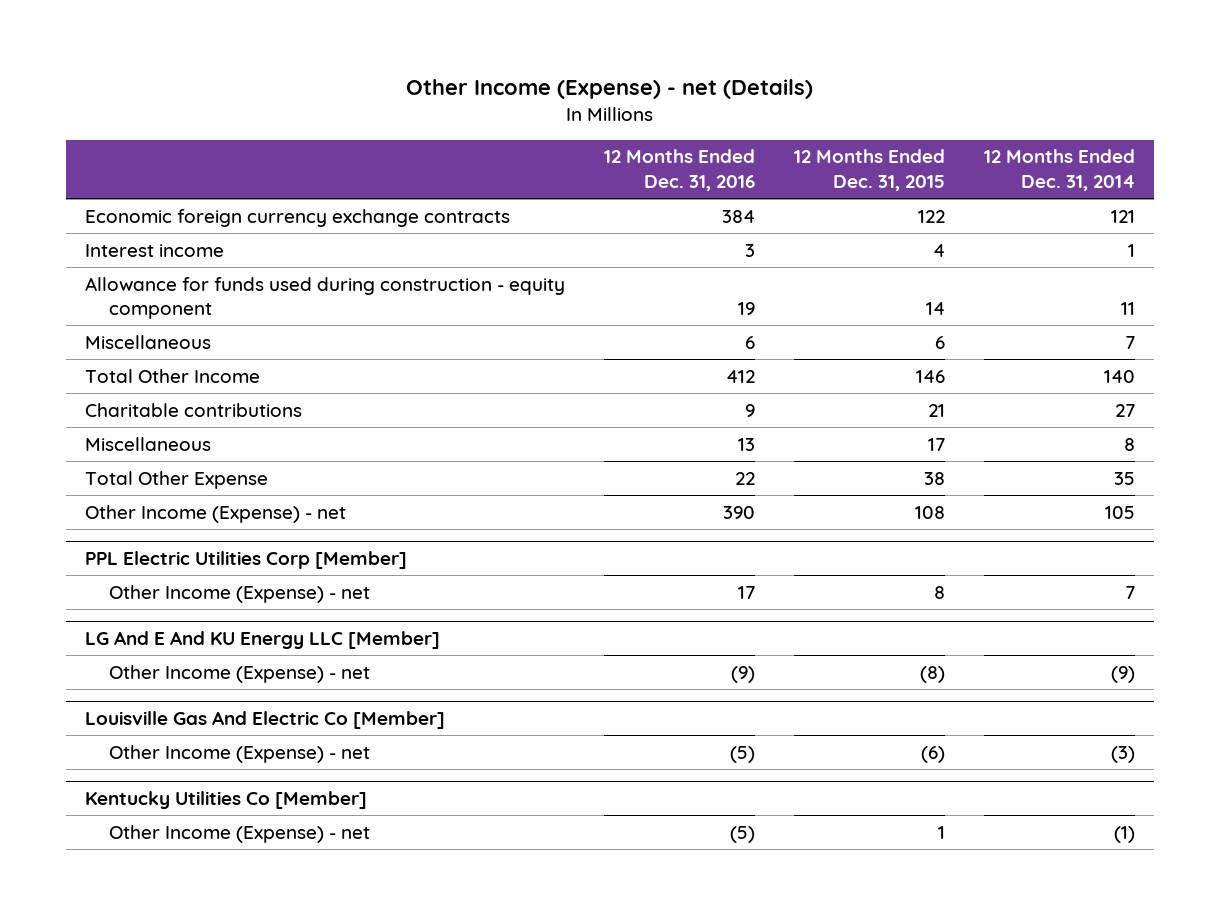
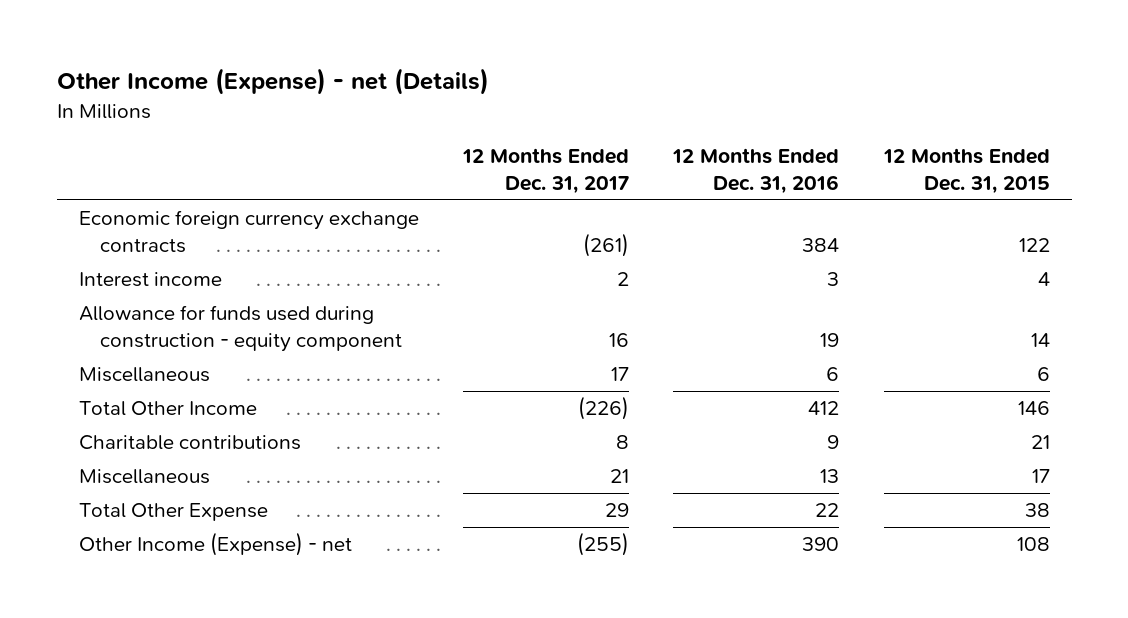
[983,149,1135,191] 12 Months Ended Dec. 31, 2014 -> none
none -> [462,148,630,194] 12 Months Ended Dec. 31, 2017
[85,550,408,569] PPL Electric Utilities Corp [Member] -> none
[109,584,371,603] Other Income (Expense) - net -> none
[85,630,441,649] LG And E And KU Energy LLC [Member] -> none
[109,664,371,683] Other Income (Expense) - net -> none
[85,710,446,729] Louisville Gas And Electric Co [Member] -> none
[109,744,371,763] Other Income (Expense) - net -> none
[85,790,368,809] Kentucky Utilities Co [Member] -> none
[109,824,371,843] Other Income (Expense) - net -> none

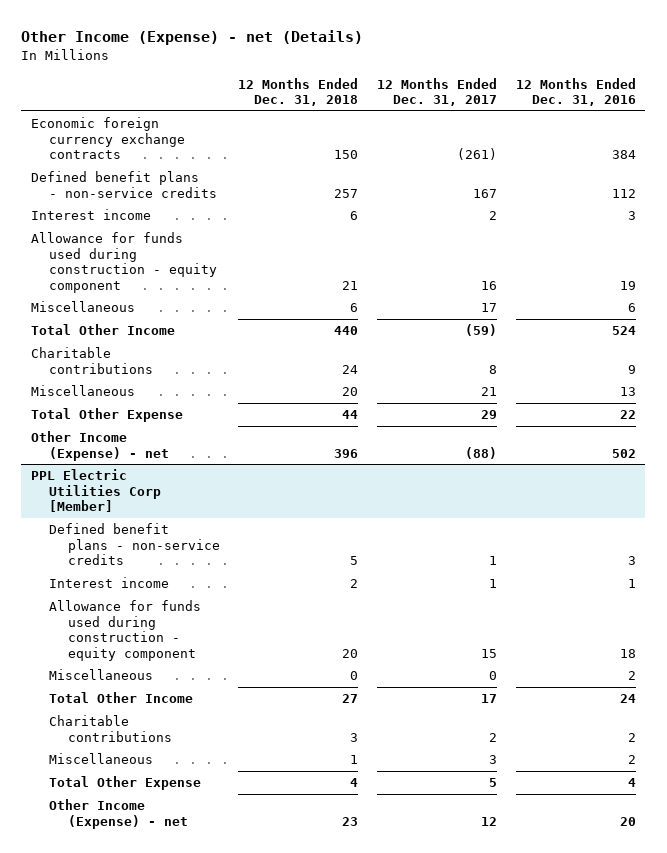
[882,148,1050,194] 12 Months Ended Dec. 31, 2015 -> none
none -> [238,77,359,107] 12 Months Ended Dec. 31, 2018
none -> [30,171,218,198] Defined benefit plans - non-service credits
[578,396,630,421] (226) -> [465,324,498,337] (59)
[808,401,840,416] 412 -> [612,326,637,336] 524
[577,532,630,557] (255) -> [465,446,498,459] (88)
[802,537,840,552] 390 -> [612,448,637,458] 502
none -> [30,469,162,513] PPL Electric Utilities Corp [Member]
none -> [49,523,220,566] Defined benefit plans - non-service credits
none -> [49,577,170,589] Interest income
none -> [49,600,202,661] Allowance for funds used during construction - equity component
none -> [49,669,154,681] Miscellaneous
none -> [49,692,194,704] Total Other Income
none -> [49,715,172,742] Charitable contributions
none -> [49,753,154,765] Miscellaneous
none -> [49,776,202,791] Total Other Expense
none -> [49,799,188,829] Other Income (Expense) - net

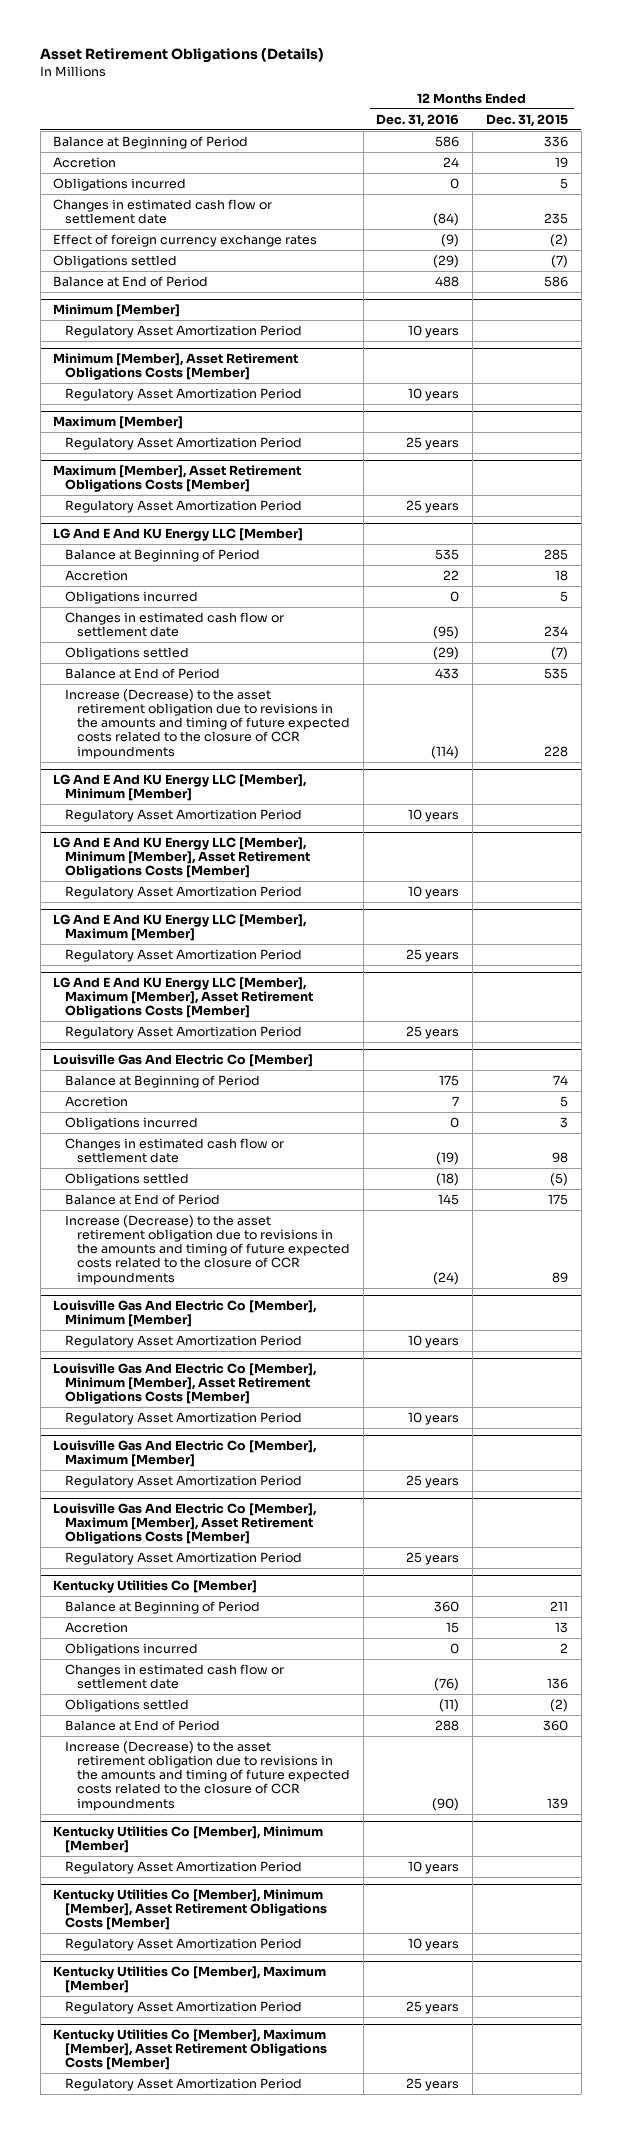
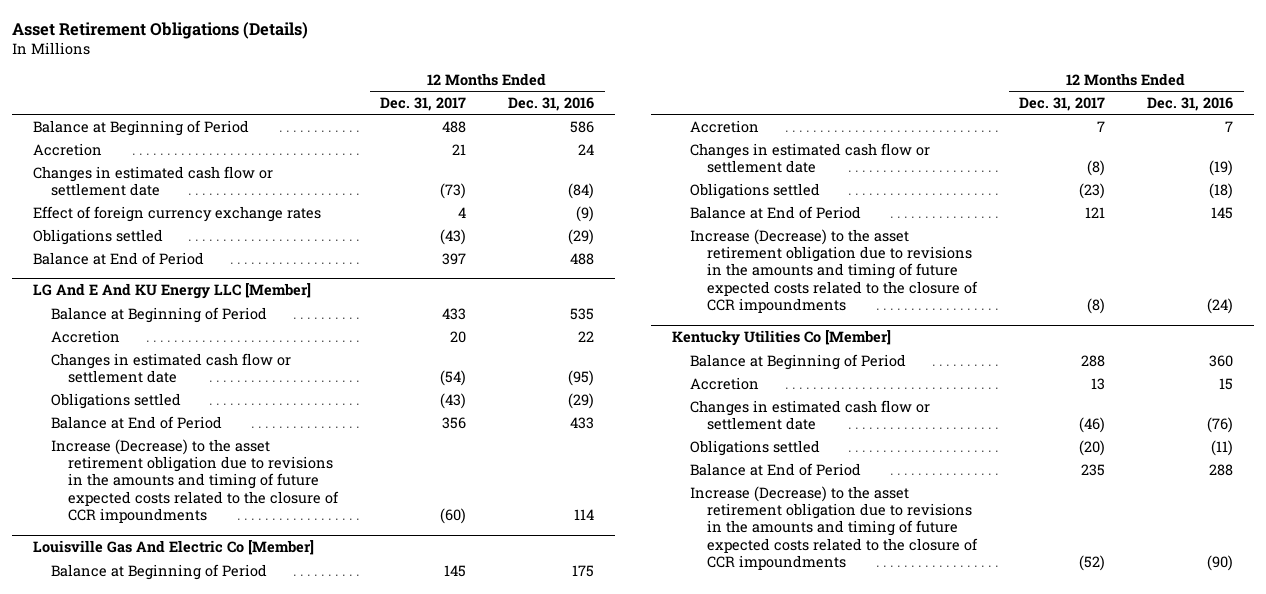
[485,113,568,127] Dec. 31, 2015 -> none
none -> [380,97,467,112] Dec. 31, 2017
[53,177,187,191] Obligations incurred -> none
[53,304,181,318] Minimum [Member] -> none
[65,324,303,338] Regulatory Asset Amortization Period -> none
[53,353,299,381] Minimum [Member], Asset Retirement Obligations Costs [Member] -> none
[65,387,303,401] Regulatory Asset Amortization Period -> none
[53,416,184,430] Maximum [Member] -> none
[65,436,303,450] Regulatory Asset Amortization Period -> none
[53,465,302,493] Maximum [Member], Asset Retirement Obligations Costs [Member] -> none
[65,499,303,513] Regulatory Asset Amortization Period -> none
[65,590,199,604] Obligations incurred -> none
[53,774,308,802] LG And E And KU Energy LLC [Member], Minimum [Member] -> none
[65,808,303,822] Regulatory Asset Amortization Period -> none
[53,837,311,879] LG And E And KU Energy LLC [Member], Minimum [Member], Asset Retirement Obligations Costs [Member] -> none
[65,885,303,899] Regulatory Asset Amortization Period -> none
[53,914,308,942] LG And E And KU Energy LLC [Member], Maximum [Member] -> none
[65,948,303,962] Regulatory Asset Amortization Period -> none
[53,977,314,1019] LG And E And KU Energy LLC [Member], Maximum [Member], Asset Retirement Obligations Costs [Member] -> none
[65,1025,303,1039] Regulatory Asset Amortization Period -> none
[431,745,460,759] (114) -> [574,509,595,521] 114
[65,1116,199,1130] Obligations incurred -> none
[53,1300,318,1328] Louisville Gas And Electric Co [Member], Minimum [Member] -> none
[65,1334,303,1348] Regulatory Asset Amortization Period -> none
[53,1363,318,1405] Louisville Gas And Electric Co [Member], Minimum [Member], Asset Retirement Obligations Costs [Member] -> none
[65,1411,303,1425] Regulatory Asset Amortization Period -> none
[53,1440,318,1468] Louisville Gas And Electric Co [Member], Maximum [Member] -> none
[65,1474,303,1488] Regulatory Asset Amortization Period -> none
[53,1503,318,1545] Louisville Gas And Electric Co [Member], Maximum [Member], Asset Retirement Obligations Costs [Member] -> none
[65,1551,303,1565] Regulatory Asset Amortization Period -> none
[65,1642,199,1656] Obligations incurred -> none
[53,1826,324,1854] Kentucky Utilities Co [Member], Minimum [Member] -> none
[65,1860,303,1874] Regulatory Asset Amortization Period -> none
[53,1889,328,1931] Kentucky Utilities Co [Member], Minimum [Member], Asset Retirement Obligations Costs [Member] -> none
[65,1937,303,1951] Regulatory Asset Amortization Period -> none
[53,1966,327,1994] Kentucky Utilities Co [Member], Maximum [Member] -> none
[65,2000,303,2014] Regulatory Asset Amortization Period -> none
[53,2029,328,2071] Kentucky Utilities Co [Member], Maximum [Member], Asset Retirement Obligations Costs [Member] -> none
[65,2077,303,2091] Regulatory Asset Amortization Period -> none

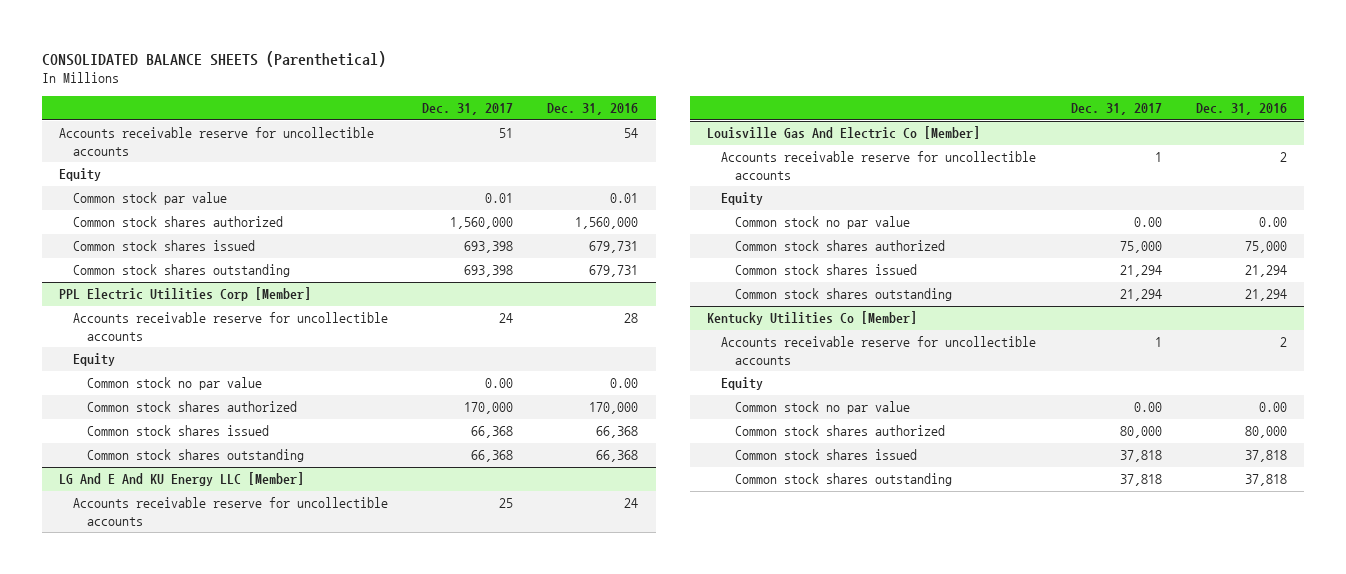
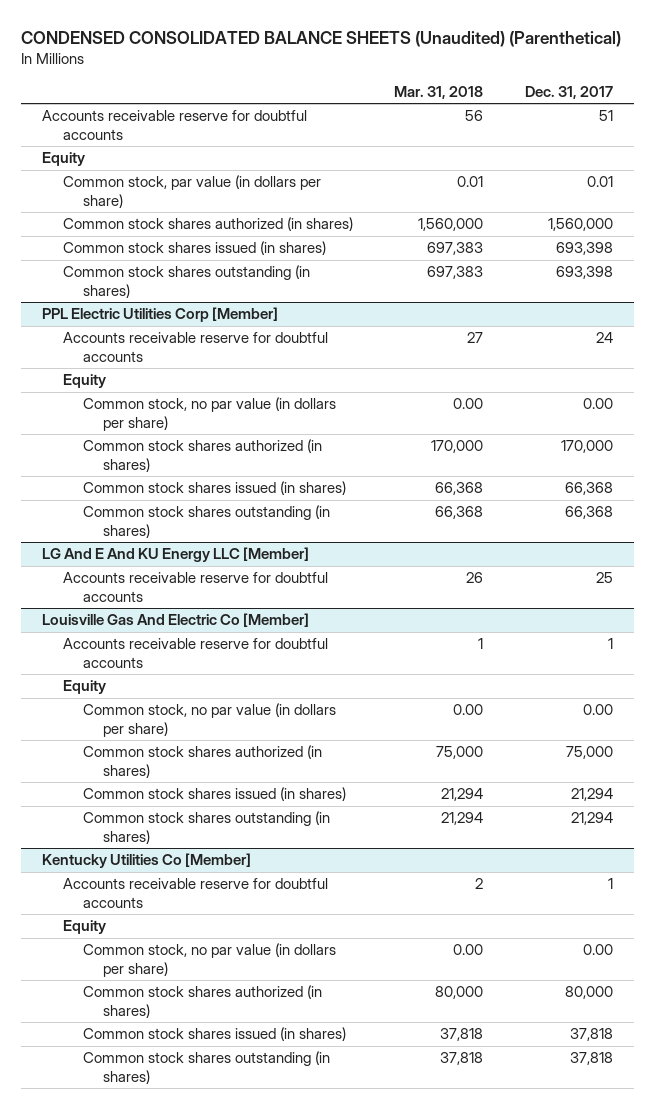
[42,50,387,67] CONSOLIDATED BALANCE SHEETS (Parenthetical) -> [21,31,622,48] CONDENSED CONSOLIDATED BALANCE SHEETS (Unaudited) (Parenthetical)
[547,103,639,116] Dec. 31, 2016 -> none
none -> [394,85,484,99] Mar. 31, 2018
[59,127,375,156] Accounts receivable reserve for uncollectible accounts -> [42,110,308,140] Accounts receivable reserve for doubtful accounts
[73,192,228,206] Common stock par value -> [62,175,321,208] Common stock, par value (in dollars per share)
[73,216,284,228] Common stock shares authorized -> [62,217,353,232] Common stock shares authorized (in shares)
[73,240,256,252] Common stock shares issued -> [62,241,326,256] Common stock shares issued (in shares)
[73,264,291,278] Common stock shares outstanding -> [62,265,310,298] Common stock shares outstanding (in shares)
[73,312,389,341] Accounts receivable reserve for uncollectible accounts -> [62,332,328,362] Accounts receivable reserve for doubtful accounts
[86,377,262,391] Common stock no par value -> [82,397,336,431] Common stock, no par value (in dollars per share)
[86,401,297,413] Common stock shares authorized -> [82,439,322,472] Common stock shares authorized (in shares)
[86,425,269,437] Common stock shares issued -> [82,481,346,496] Common stock shares issued (in shares)
[86,449,304,463] Common stock shares outstanding -> [82,505,330,538] Common stock shares outstanding (in shares)
[73,497,389,526] Accounts receivable reserve for uncollectible accounts -> [62,572,328,602] Accounts receivable reserve for doubtful accounts
[721,151,1037,180] Accounts receivable reserve for uncollectible accounts -> [62,638,328,668] Accounts receivable reserve for doubtful accounts
[735,216,911,230] Common stock no par value -> [82,703,336,737] Common stock, no par value (in dollars per share)
[735,240,946,252] Common stock shares authorized -> [82,745,322,778] Common stock shares authorized (in shares)
[735,264,918,276] Common stock shares issued -> [82,787,346,802] Common stock shares issued (in shares)
[735,288,953,302] Common stock shares outstanding -> [82,811,330,844] Common stock shares outstanding (in shares)
[721,336,1037,365] Accounts receivable reserve for uncollectible accounts -> [62,878,328,908] Accounts receivable reserve for doubtful accounts
[735,401,911,415] Common stock no par value -> [82,943,336,977] Common stock, no par value (in dollars per share)
[735,425,946,437] Common stock shares authorized -> [82,985,322,1018] Common stock shares authorized (in shares)
[735,449,918,461] Common stock shares issued -> [82,1027,346,1042] Common stock shares issued (in shares)
[735,473,953,487] Common stock shares outstanding -> [82,1051,330,1084] Common stock shares outstanding (in shares)

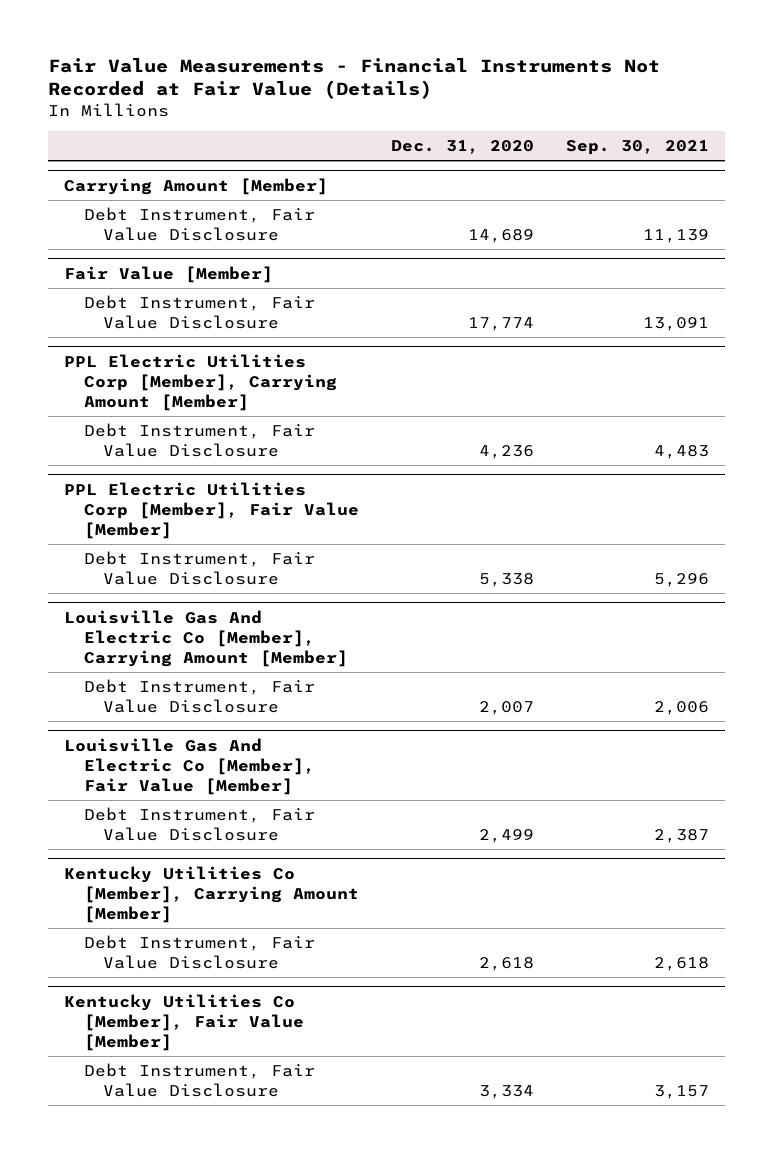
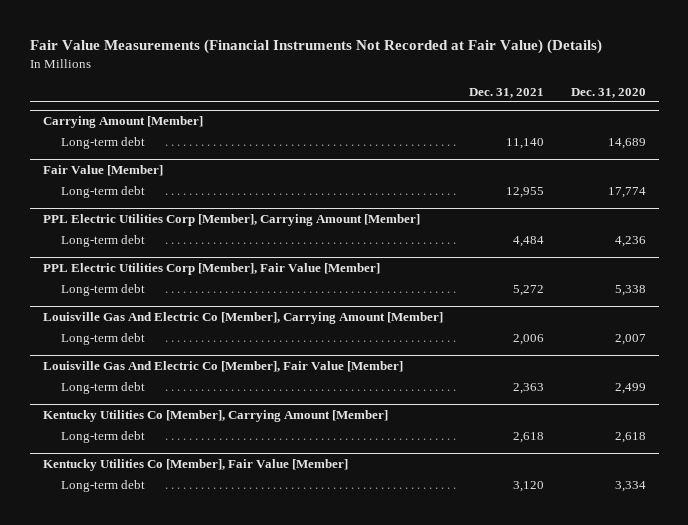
[47,57,660,100] Fair Value Measurements - Financial Instruments Not Recorded at Fair Value (Details) -> [29,39,602,55] Fair Value Measurements (Financial Instruments Not Recorded at Fair Value) (Details)
[566,140,710,156] Sep. 30, 2021 -> none
none -> [469,87,545,98] Dec. 31, 2021
[83,206,315,241] Debt Instrument, Fair Value Disclosure -> [60,136,145,149] Long-term debt
[83,294,315,329] Debt Instrument, Fair Value Disclosure -> [60,185,145,198] Long-term debt
[83,422,315,457] Debt Instrument, Fair Value Disclosure -> [60,234,145,247] Long-term debt
[83,550,315,585] Debt Instrument, Fair Value Disclosure -> [60,283,145,296] Long-term debt
[83,678,315,713] Debt Instrument, Fair Value Disclosure -> [60,332,145,345] Long-term debt
[83,806,315,841] Debt Instrument, Fair Value Disclosure -> [60,381,145,394] Long-term debt
[83,934,315,969] Debt Instrument, Fair Value Disclosure -> [60,430,145,443] Long-term debt
[83,1062,315,1097] Debt Instrument, Fair Value Disclosure -> [60,479,145,492] Long-term debt

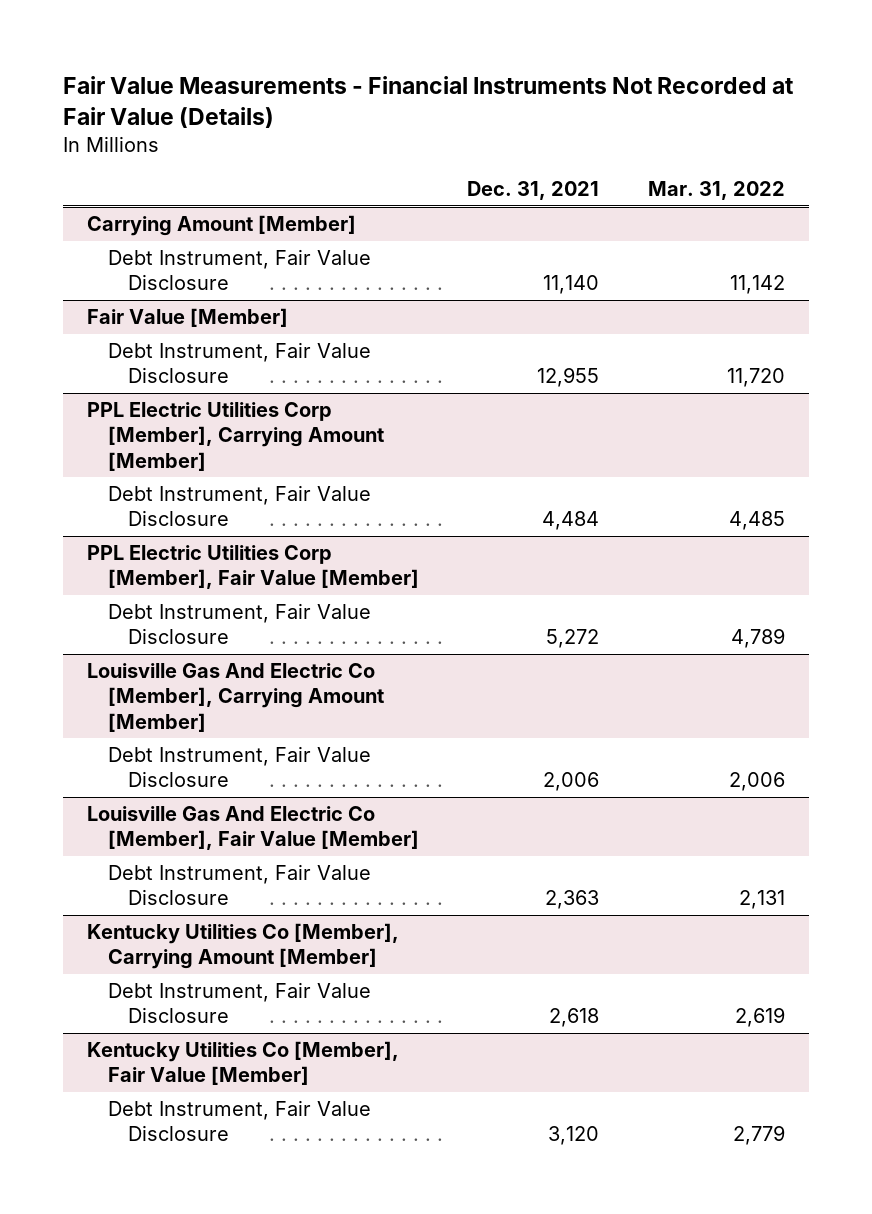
[29,39,602,55] Fair Value Measurements (Financial Instruments Not Recorded at Fair Value) (Details) -> [63,76,795,129] Fair Value Measurements - Financial Instruments Not Recorded at Fair Value (Details)
[570,87,646,98] Dec. 31, 2020 -> none
none -> [647,180,785,200] Mar. 31, 2022
[60,136,145,149] Long-term debt -> [107,249,371,291] Debt Instrument, Fair Value Disclosure
[60,185,145,198] Long-term debt -> [107,342,371,384] Debt Instrument, Fair Value Disclosure
[60,234,145,247] Long-term debt -> [107,485,371,527] Debt Instrument, Fair Value Disclosure
[60,283,145,296] Long-term debt -> [107,603,371,645] Debt Instrument, Fair Value Disclosure
[60,332,145,345] Long-term debt -> [107,746,371,788] Debt Instrument, Fair Value Disclosure
[60,381,145,394] Long-term debt -> [107,864,371,906] Debt Instrument, Fair Value Disclosure
[60,430,145,443] Long-term debt -> [107,982,371,1024] Debt Instrument, Fair Value Disclosure
[60,479,145,492] Long-term debt -> [107,1100,371,1142] Debt Instrument, Fair Value Disclosure

